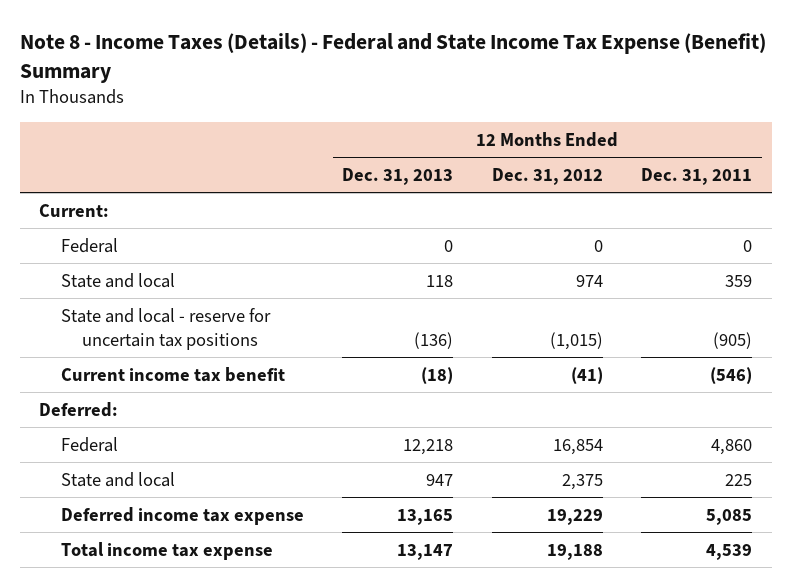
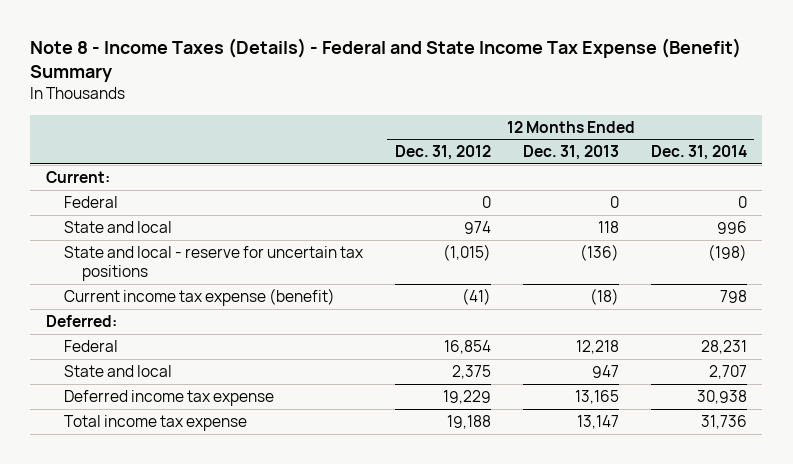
[641,167,753,185] Dec. 31, 2011 -> none
none -> [650,145,747,161] Dec. 31, 2014
[60,366,285,382] Current income tax benefit -> [63,287,335,306] Current income tax expense (benefit)

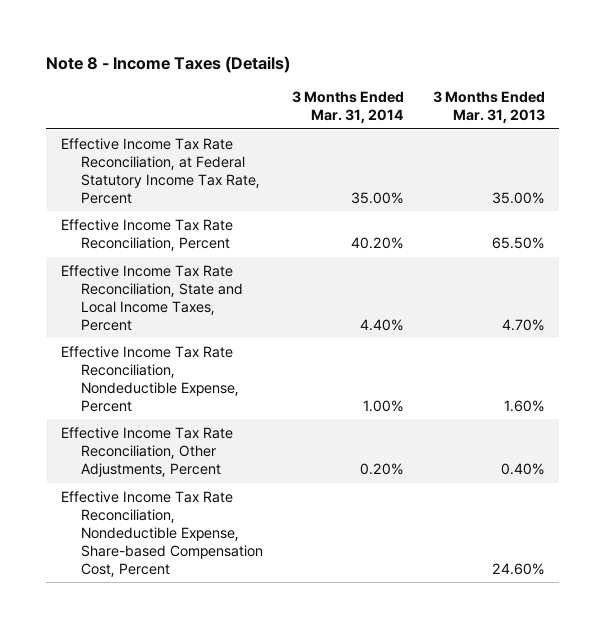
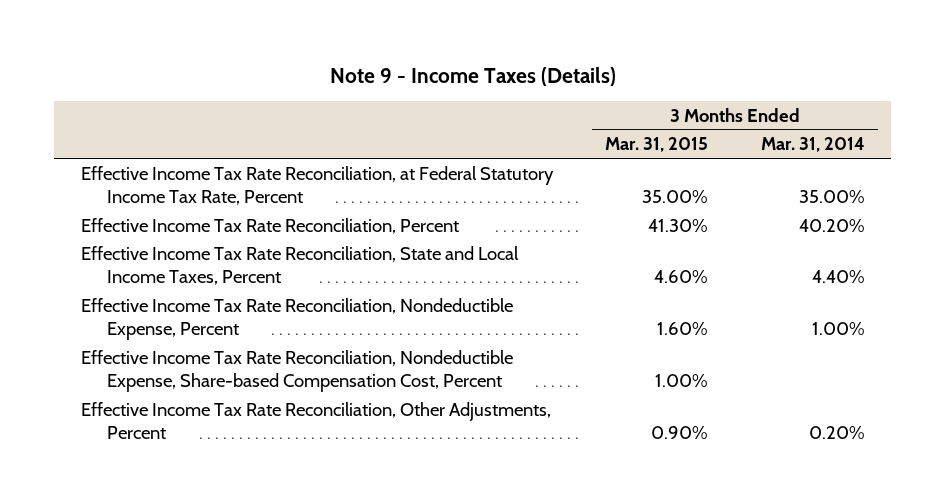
[46,55,291,73] Note 8 - Income Taxes (Details) -> [329,66,616,86] Note 9 - Income Taxes (Details)
[432,90,545,123] 3 Months Ended Mar. 31, 2013 -> none
none -> [605,137,709,153] Mar. 31, 2015
[60,426,233,477] Effective Income Tax Rate Reconciliation, Other Adjustments, Percent -> [80,401,551,440] Effective Income Tax Rate Reconciliation, Other Adjustments, Percent

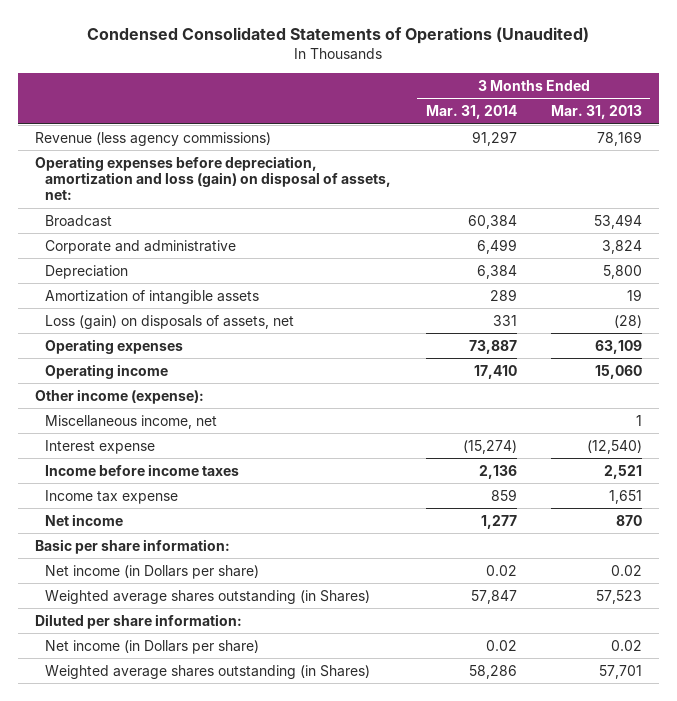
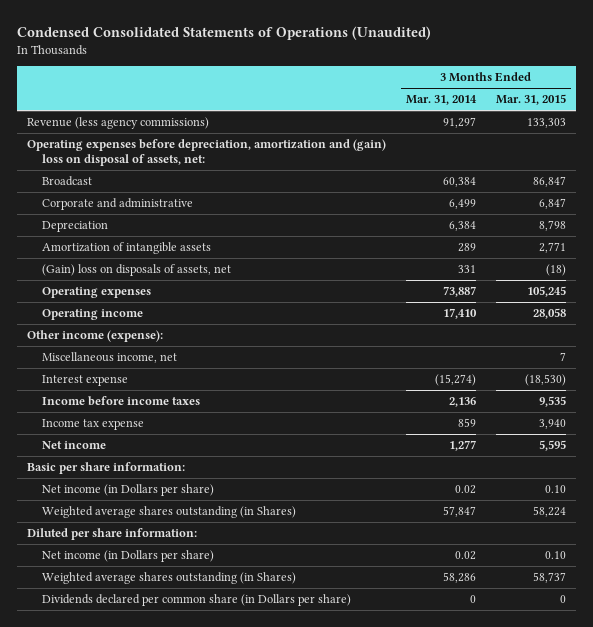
[550,105,642,120] Mar. 31, 2013 -> none
none -> [496,94,567,106] Mar. 31, 2015
[35,155,392,201] Operating expenses before depreciation, amortization and loss (gain) on disposal of assets, net: -> [27,139,387,167] Operating expenses before depreciation, amortization and (gain) loss on disposal of assets, net:
[45,314,295,329] Loss (gain) on disposals of assets, net -> [41,264,231,277] (Gain) loss on disposals of assets, net
none -> [41,594,351,607] Dividends declared per common share (in Dollars per share)

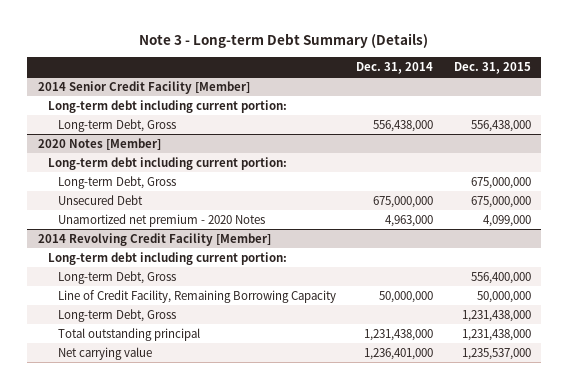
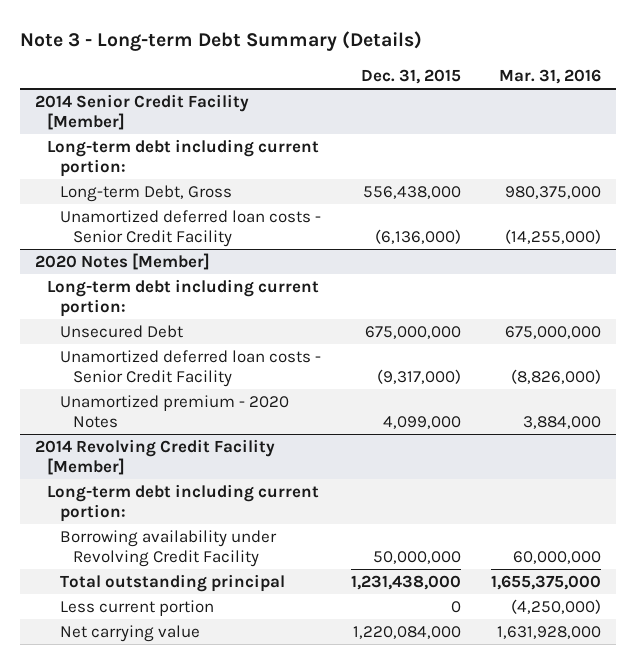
[356,61,434,74] Dec. 31, 2014 -> none
none -> [498,68,601,84] Mar. 31, 2016
none -> [60,209,322,248] Unamortized deferred loan costs - Senior Credit Facility
[57,175,176,189] Long-term Debt, Gross -> none
none -> [60,349,322,388] Unamortized deferred loan costs - Senior Credit Facility
[57,213,265,227] Unamortized net premium - 2020 Notes -> [60,394,290,429] Unamortized premium - 2020 Notes
[57,270,176,284] Long-term Debt, Gross -> none
[57,308,176,322] Long-term Debt, Gross -> none
[57,289,336,303] Line of Credit Facility, Remaining Borrowing Capacity -> [60,529,278,568] Borrowing availability under Revolving Credit Facility
none -> [60,599,215,616] Less current portion
[461,347,531,360] 1,235,537,000 -> [352,625,461,639] 1,220,084,000

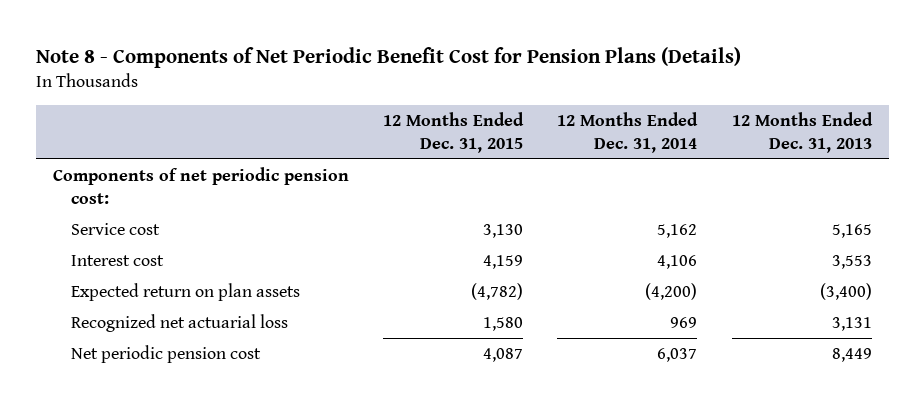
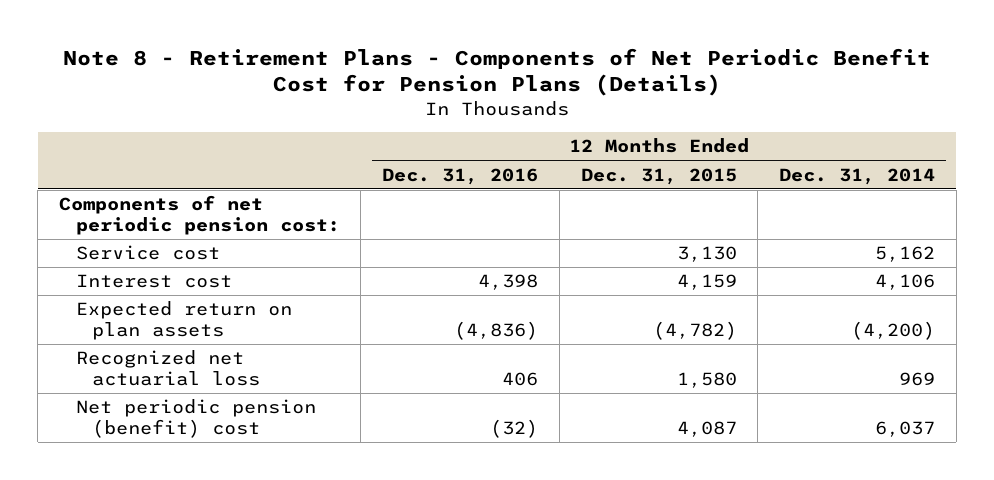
[35,47,741,69] Note 8 - Components of Net Periodic Benefit Cost for Pension Plans (Details) -> [63,47,932,97] Note 8 - Retirement Plans - Components of Net Periodic Benefit Cost for Pension Plans (Details)
[731,111,873,153] 12 Months Ended Dec. 31, 2013 -> none
none -> [382,167,539,185] Dec. 31, 2016
[70,345,261,364] Net periodic pension cost -> [75,399,316,438] Net periodic pension (benefit) cost

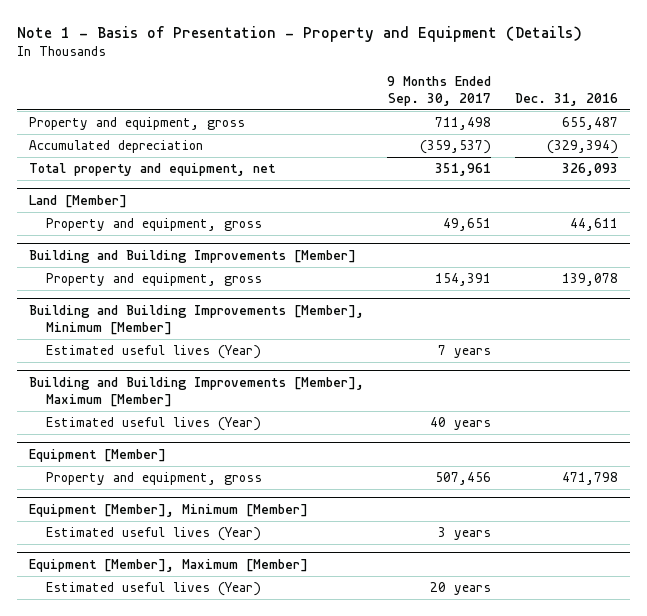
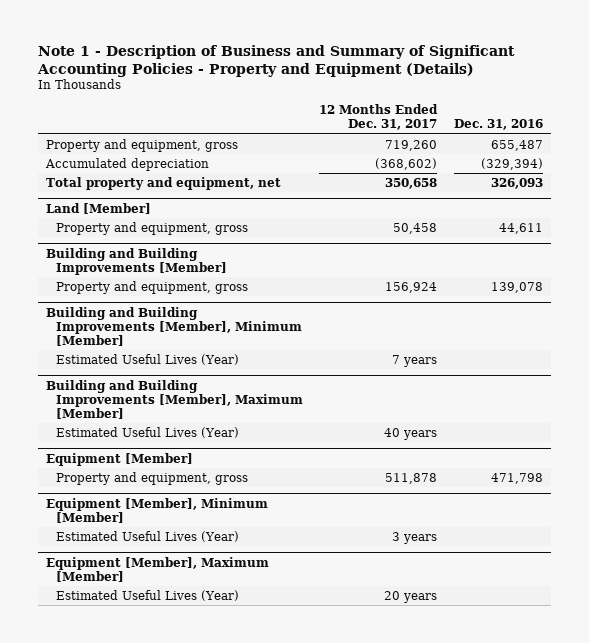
[17,25,583,42] Note 1 - Basis of Presentation - Property and Equipment (Details) -> [36,44,515,77] Note 1 - Description of Business and Summary of Significant Accounting Policies - Property and Equipment (Details)
[387,75,492,106] 9 Months Ended Sep. 30, 2017 -> none
none -> [319,104,439,131] 12 Months Ended Dec. 31, 2017
[45,345,261,360] Estimated useful lives (Year) -> [55,353,239,365] Estimated Useful Lives (Year)
[45,417,261,432] Estimated useful lives (Year) -> [55,426,239,438] Estimated Useful Lives (Year)
[45,527,261,542] Estimated useful lives (Year) -> [55,530,239,542] Estimated Useful Lives (Year)
[45,582,261,597] Estimated useful lives (Year) -> [55,589,239,601] Estimated Useful Lives (Year)

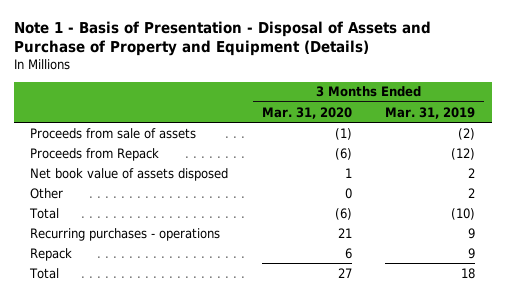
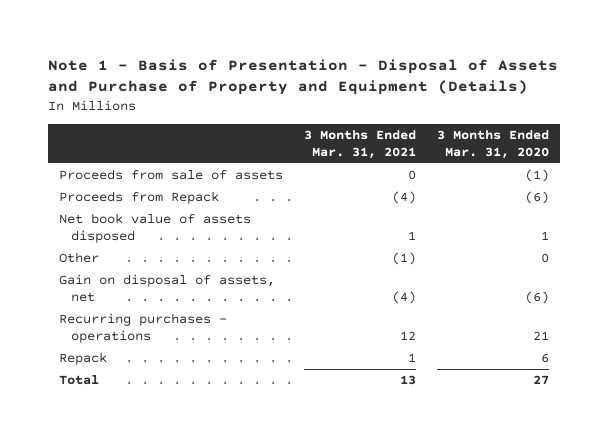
[385,106,476,119] Mar. 31, 2019 -> none
none -> [304,130,417,159] 3 Months Ended Mar. 31, 2021
[29,207,60,219] Total -> [58,274,275,302] Gain on disposal of assets, net

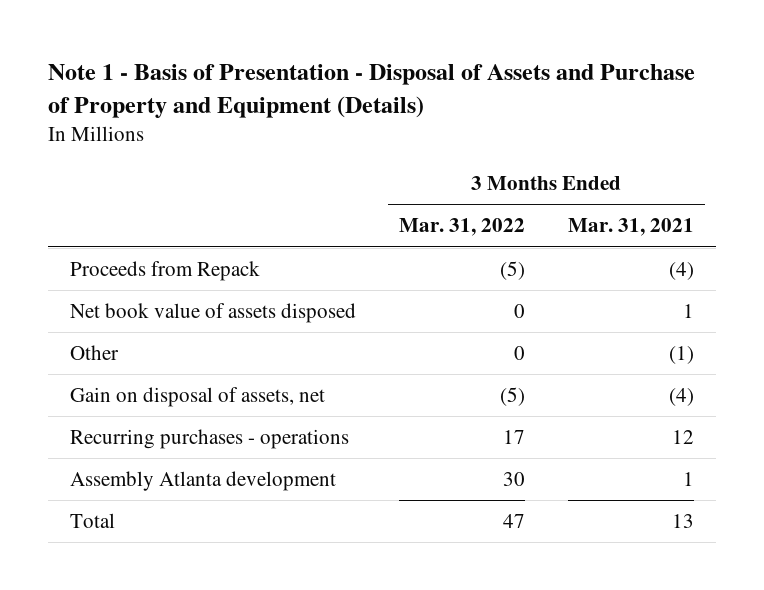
[437,130,550,159] 3 Months Ended Mar. 31, 2020 -> none
none -> [398,218,525,237] Mar. 31, 2022
[58,169,283,181] Proceeds from sale of assets -> none
[58,352,107,366] Repack -> none
none -> [69,471,336,492] Assembly Atlanta development

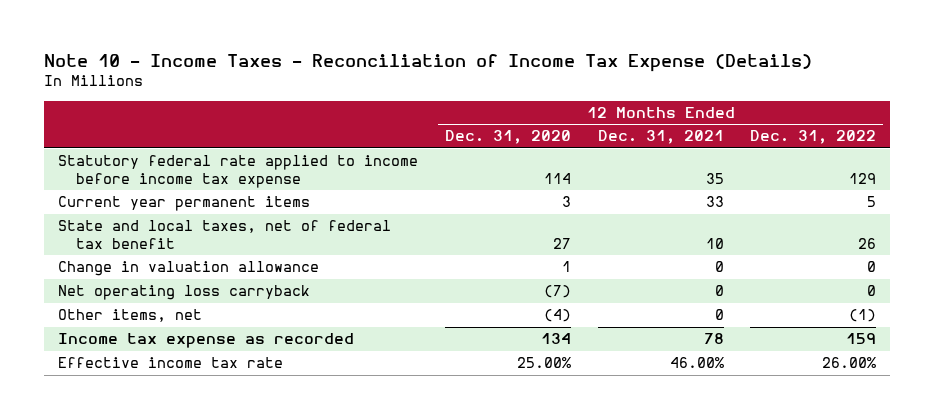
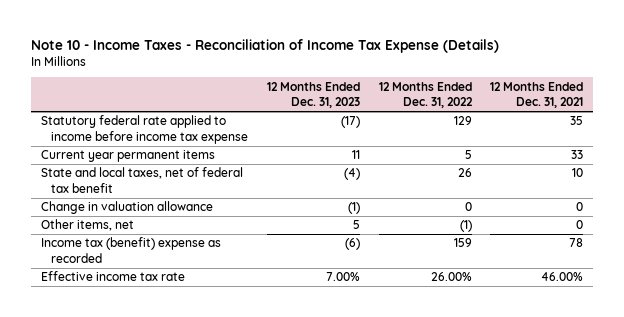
[444,130,571,145] Dec. 31, 2020 -> none
none -> [266,81,360,109] 12 Months Ended Dec. 31, 2023
[57,285,310,301] Net operating loss carryback -> none
[57,333,354,349] Income tax expense as recorded -> [40,237,221,263] Income tax (benefit) expense as recorded

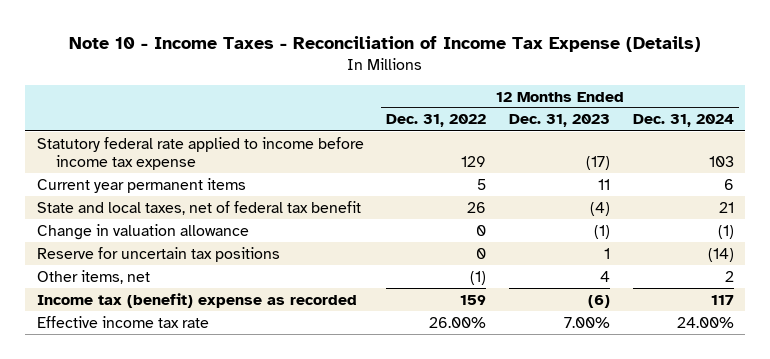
[490,81,584,109] 12 Months Ended Dec. 31, 2021 -> none
none -> [632,114,734,128] Dec. 31, 2024
none -> [36,246,280,262] Reserve for uncertain tax positions
[352,220,360,230] 5 -> [600,270,611,282] 4

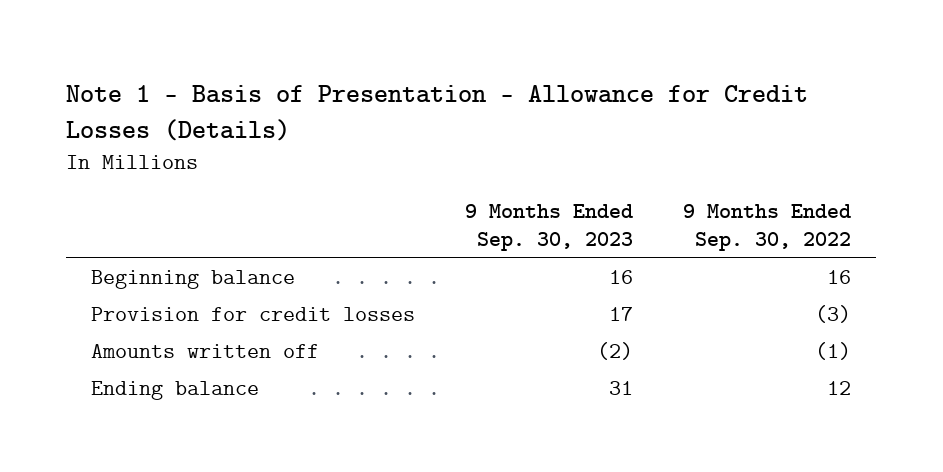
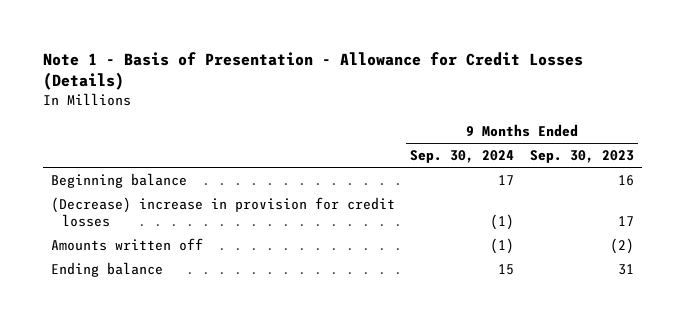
[683,203,852,251] 9 Months Ended Sep. 30, 2022 -> none
none -> [410,150,515,164] Sep. 30, 2024
[91,306,416,321] Provision for credit losses -> [50,196,395,227] (Decrease) increase in provision for credit losses

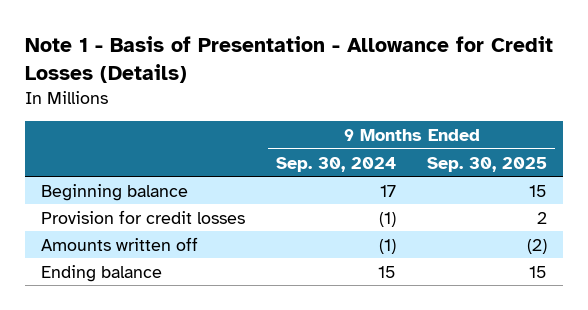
[529,150,634,164] Sep. 30, 2023 -> none
none -> [427,156,548,172] Sep. 30, 2025
[50,196,395,227] (Decrease) increase in provision for credit losses -> [40,209,245,224] Provision for credit losses

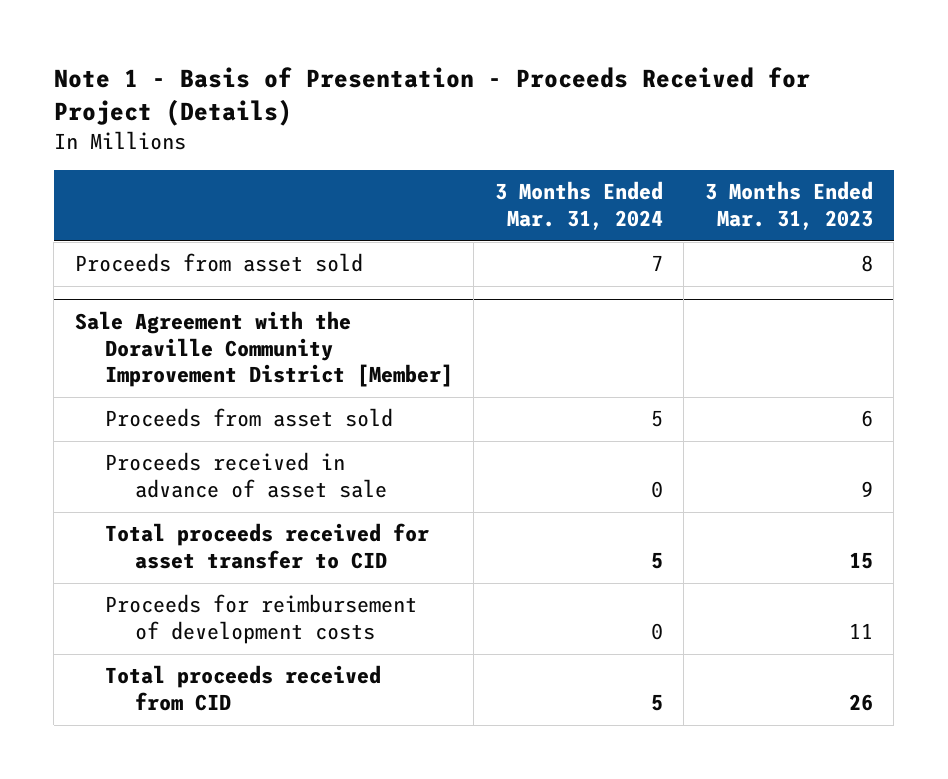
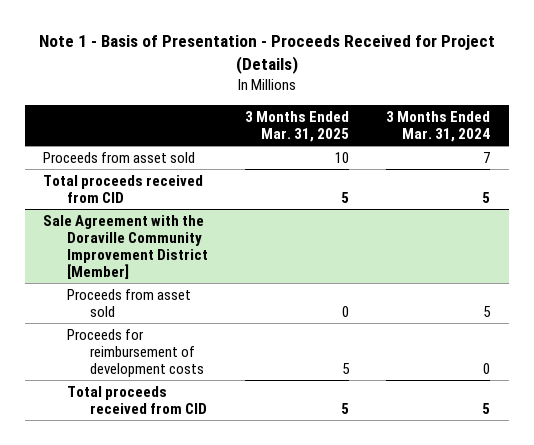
[704,181,873,231] 3 Months Ended Mar. 31, 2023 -> none
none -> [244,110,349,142] 3 Months Ended Mar. 31, 2025
none -> [43,174,204,203] Total proceeds received from CID
[104,452,387,499] Proceeds received in advance of asset sale -> none
[104,523,429,570] Total proceeds received for asset transfer to CID -> none

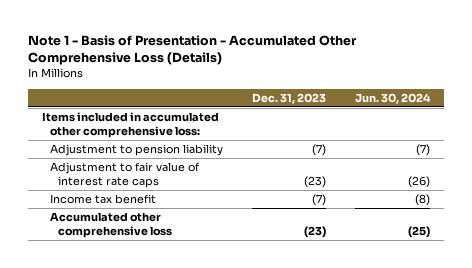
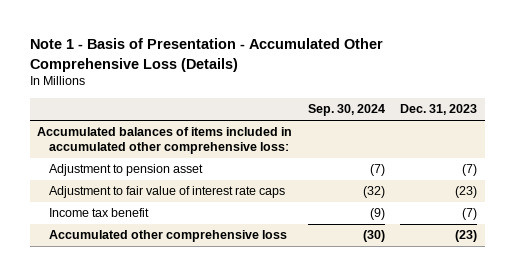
[354,92,431,104] Jun. 30, 2024 -> none
none -> [307,104,385,117] Sep. 30, 2024
[42,112,220,139] Items included in accumulated other comprehensive loss: -> [37,127,293,155] Accumulated balances of items included in accumulated other comprehensive loss:
[50,144,224,157] Adjustment to pension liability -> [49,164,204,177] Adjustment to pension asset

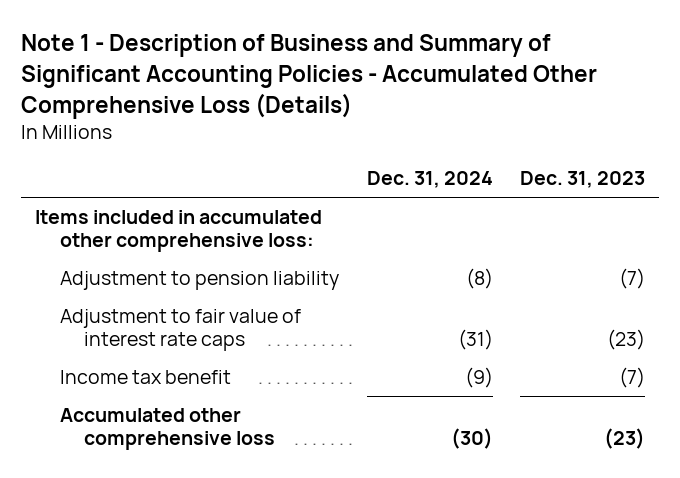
[29,38,383,72] Note 1 - Basis of Presentation - Accumulated Other Comprehensive Loss (Details) -> [20,34,597,119] Note 1 - Description of Business and Summary of Significant Accounting Policies - Accumulated Other Comprehensive Loss (Details)
[307,104,385,117] Sep. 30, 2024 -> none
none -> [366,171,493,189] Dec. 31, 2024
[37,127,293,155] Accumulated balances of items included in accumulated other comprehensive loss: -> [34,210,322,253] Items included in accumulated other comprehensive loss:
[49,164,204,177] Adjustment to pension asset -> [59,271,339,291] Adjustment to pension liability

